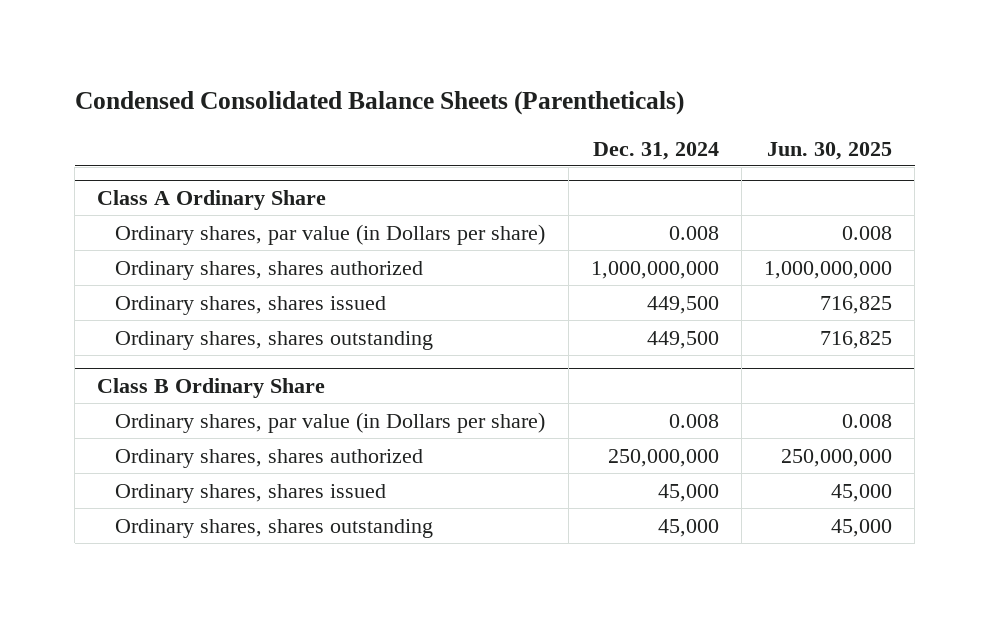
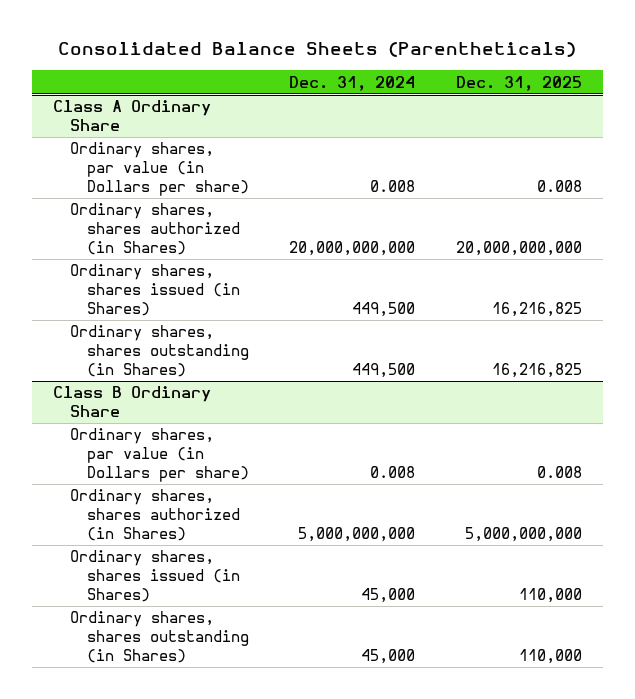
[74,91,684,116] Condensed Consolidated Balance Sheets (Parentheticals) -> [58,42,577,58] Consolidated Balance Sheets (Parentheticals)
[767,141,893,160] Jun. 30, 2025 -> none
none -> [456,75,583,91] Dec. 31, 2025
[115,260,424,280] Ordinary shares, shares authorized -> [69,203,240,256] Ordinary shares, shares authorized (in Shares)
[590,260,719,279] 1,000,000,000 -> [289,241,416,257] 20,000,000,000
[115,295,387,315] Ordinary shares, shares issued -> [69,264,240,317] Ordinary shares, shares issued (in Shares)
[115,330,434,350] Ordinary shares, shares outstanding -> [69,325,249,378] Ordinary shares, shares outstanding (in Shares)
[115,448,424,468] Ordinary shares, shares authorized -> [69,489,240,542] Ordinary shares, shares authorized (in Shares)
[607,448,719,467] 250,000,000 -> [298,527,416,543] 5,000,000,000
[115,483,387,503] Ordinary shares, shares issued -> [69,550,240,603] Ordinary shares, shares issued (in Shares)
[115,518,434,538] Ordinary shares, shares outstanding -> [69,611,249,664] Ordinary shares, shares outstanding (in Shares)

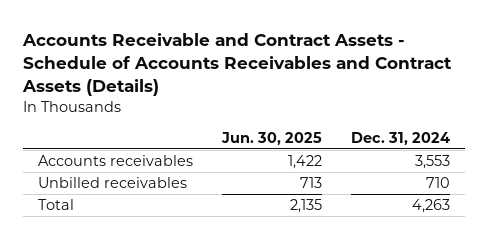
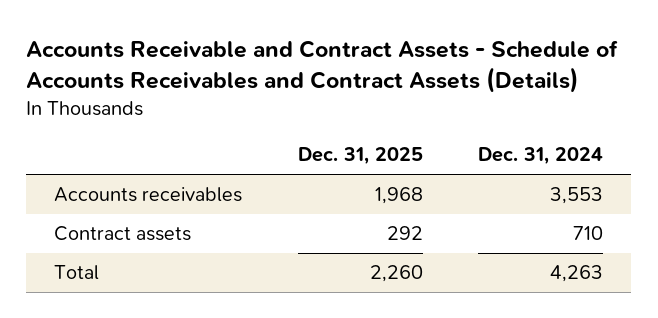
[221,131,323,145] Jun. 30, 2025 -> none
none -> [297,147,423,166] Dec. 31, 2025
[37,177,187,189] Unbilled receivables -> none
none -> [54,226,192,242] Contract assets

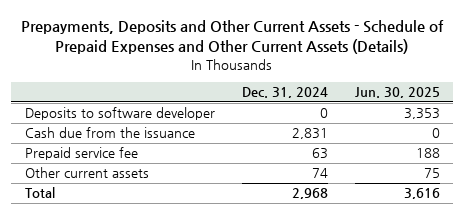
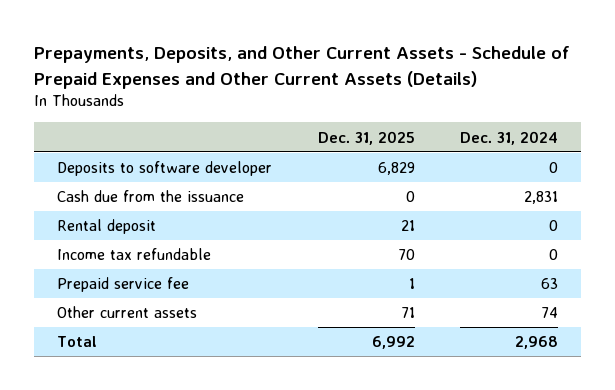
[21,20,445,55] Prepayments, Deposits and Other Current Assets - Schedule of Prepaid Expenses and Other Current Assets (Details) -> [34,46,571,89] Prepayments, Deposits, and Other Current Assets - Schedule of Prepaid Expenses and Other Current Assets (Details)
[354,87,440,99] Jun. 30, 2025 -> none
none -> [317,130,415,145] Dec. 31, 2025
none -> [57,219,157,235] Rental deposit
none -> [57,248,212,261] Income tax refundable

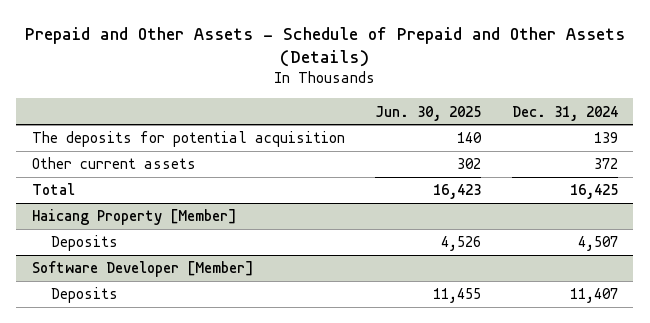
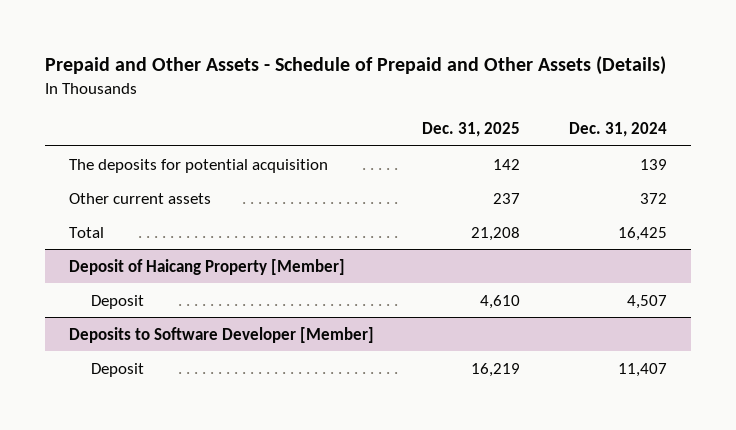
[375,105,482,121] Jun. 30, 2025 -> none
none -> [422,121,521,137] Dec. 31, 2025
[31,209,237,226] Haicang Property [Member] -> [68,258,345,275] Deposit of Haicang Property [Member]
[51,235,119,252] Deposits -> [90,294,144,309] Deposit
[31,261,254,278] Software Developer [Member] -> [68,326,374,343] Deposits to Software Developer [Member]
[51,287,119,304] Deposits -> [90,362,144,377] Deposit

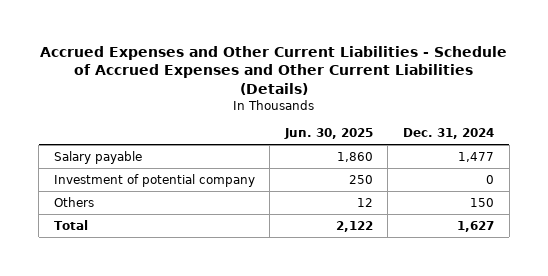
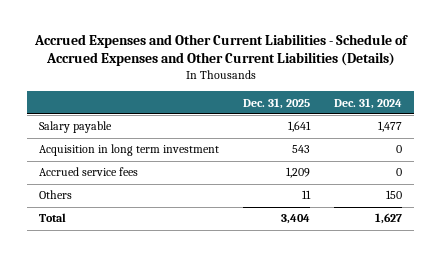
[283,128,373,140] Jun. 30, 2025 -> none
none -> [243,97,311,109] Dec. 31, 2025
[53,173,255,187] Investment of potential company -> none
none -> [38,144,219,157] Acquisition in long term investment
none -> [38,167,138,177] Accrued service fees

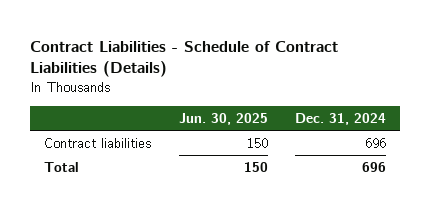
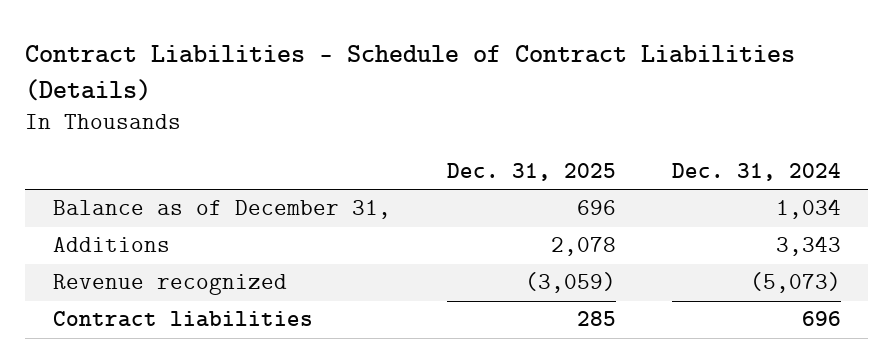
[178,112,268,125] Jun. 30, 2025 -> none
none -> [446,163,616,182] Dec. 31, 2025
none -> [53,200,392,220] Balance as of December 31,
none -> [53,237,171,253] Additions
none -> [53,274,288,296] Revenue recognized
[43,161,79,172] Total -> none

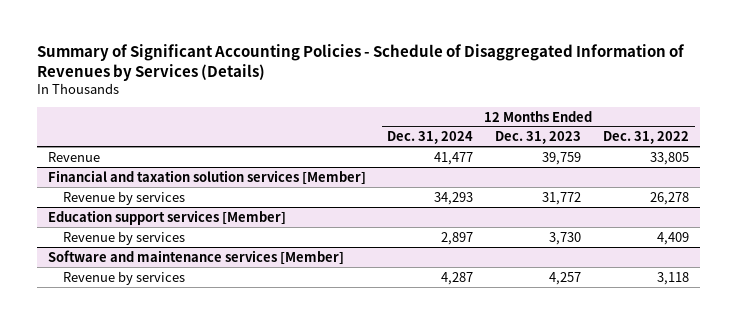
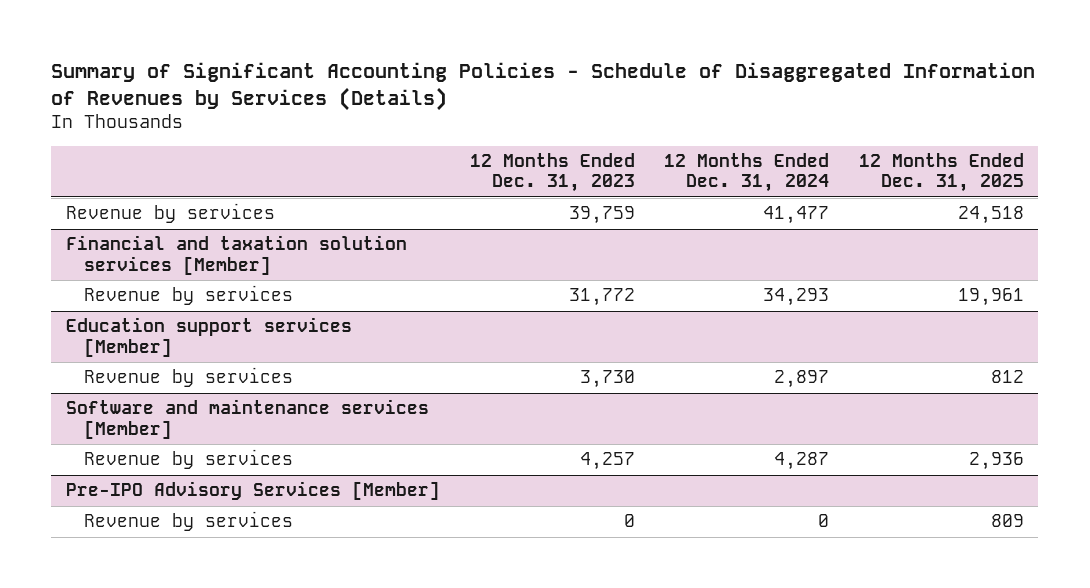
[603,131,690,145] Dec. 31, 2022 -> none
none -> [858,153,1024,193] 12 Months Ended Dec. 31, 2025
[47,151,100,162] Revenue -> [66,203,276,224] Revenue by services
none -> [66,481,441,501] Pre-IPO Advisory Services [Member]
none -> [84,511,294,532] Revenue by services

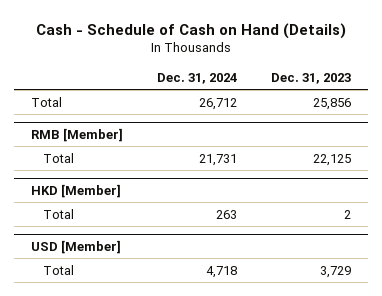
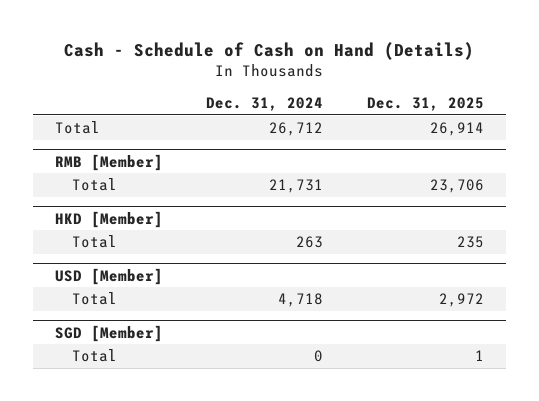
[270,73,351,85] Dec. 31, 2023 -> none
none -> [366,97,484,112] Dec. 31, 2025
none -> [54,324,163,342] SGD [Member]
none -> [72,349,118,363] Total

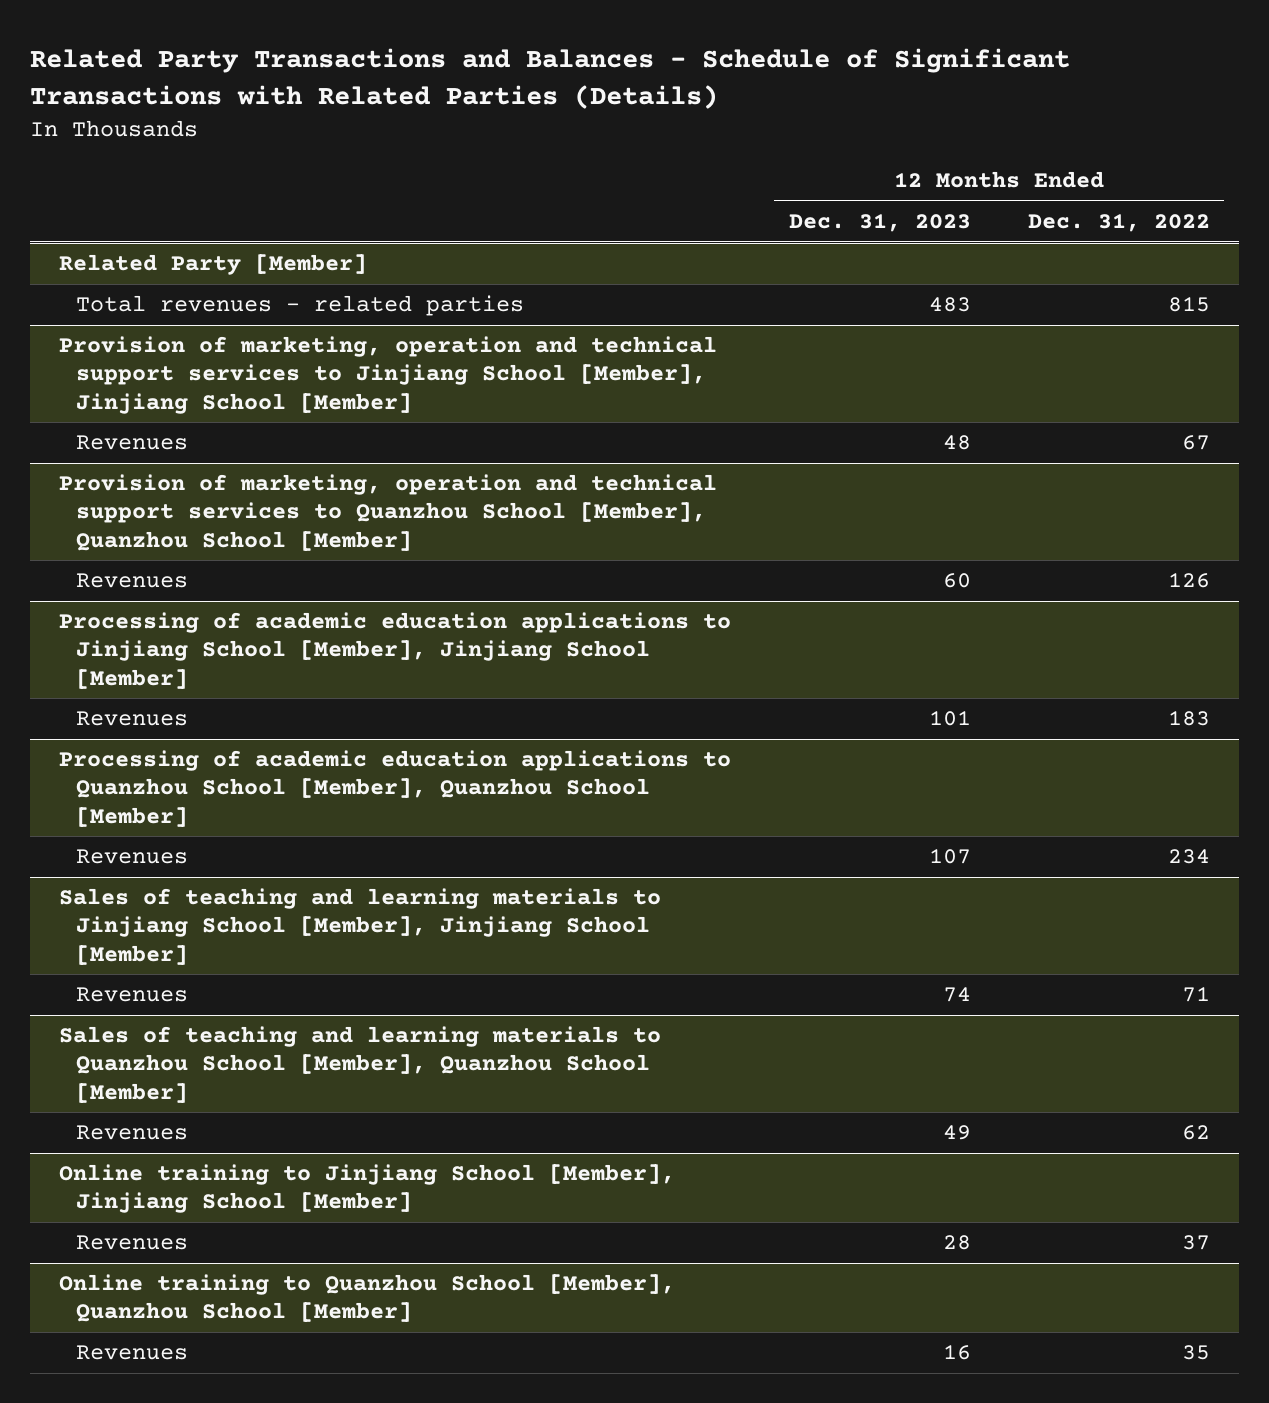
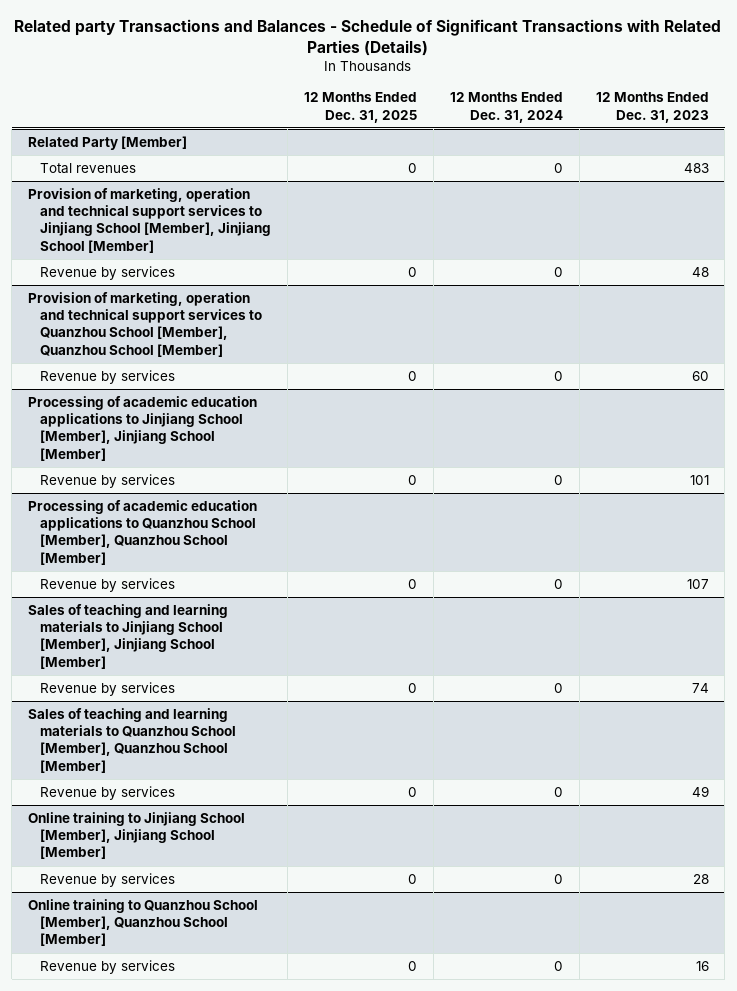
[30,48,1071,109] Related Party Transactions and Balances - Schedule of Significant Transactions with Related Parties (Details) -> [14,19,722,56] Related party Transactions and Balances - Schedule of Significant Transactions with Related Parties (Details)
[1028,213,1211,233] Dec. 31, 2022 -> none
none -> [303,92,417,123] 12 Months Ended Dec. 31, 2025
none -> [449,92,563,123] 12 Months Ended Dec. 31, 2024
[76,295,525,317] Total revenues - related parties -> [40,162,137,174] Total revenues
[76,435,189,451] Revenues -> [40,265,176,280] Revenue by services
[76,573,189,589] Revenues -> [40,369,176,384] Revenue by services
[76,711,189,727] Revenues -> [40,473,176,488] Revenue by services
[76,849,189,865] Revenues -> [40,577,176,592] Revenue by services
[76,987,189,1003] Revenues -> [40,681,176,696] Revenue by services
[76,1125,189,1141] Revenues -> [40,785,176,800] Revenue by services
[76,1235,189,1251] Revenues -> [40,872,176,887] Revenue by services
[76,1345,189,1361] Revenues -> [40,959,176,974] Revenue by services

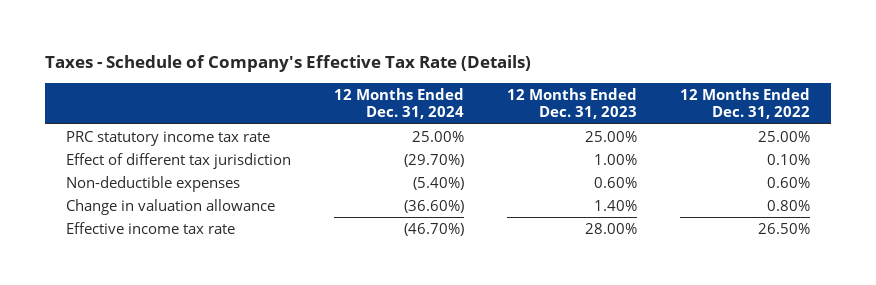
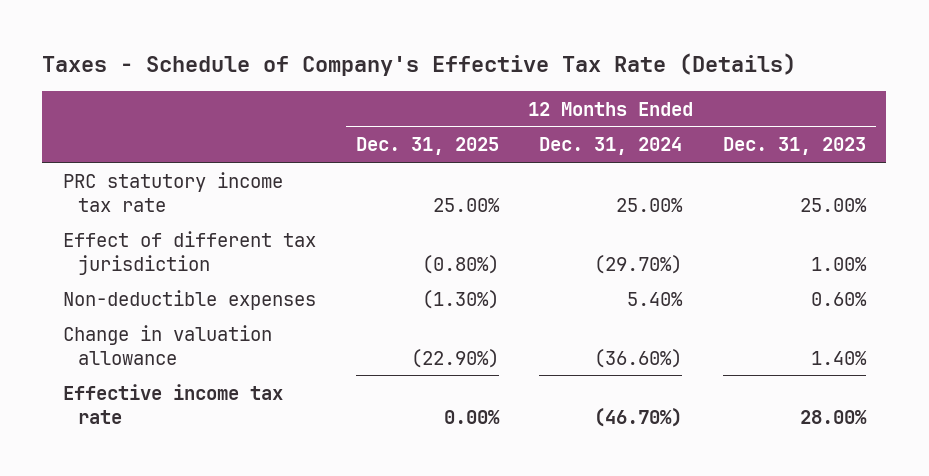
[679,88,810,120] 12 Months Ended Dec. 31, 2022 -> none
none -> [356,137,500,156] Dec. 31, 2025
[413,176,465,190] (5.40%) -> [627,291,684,306] 5.40%

